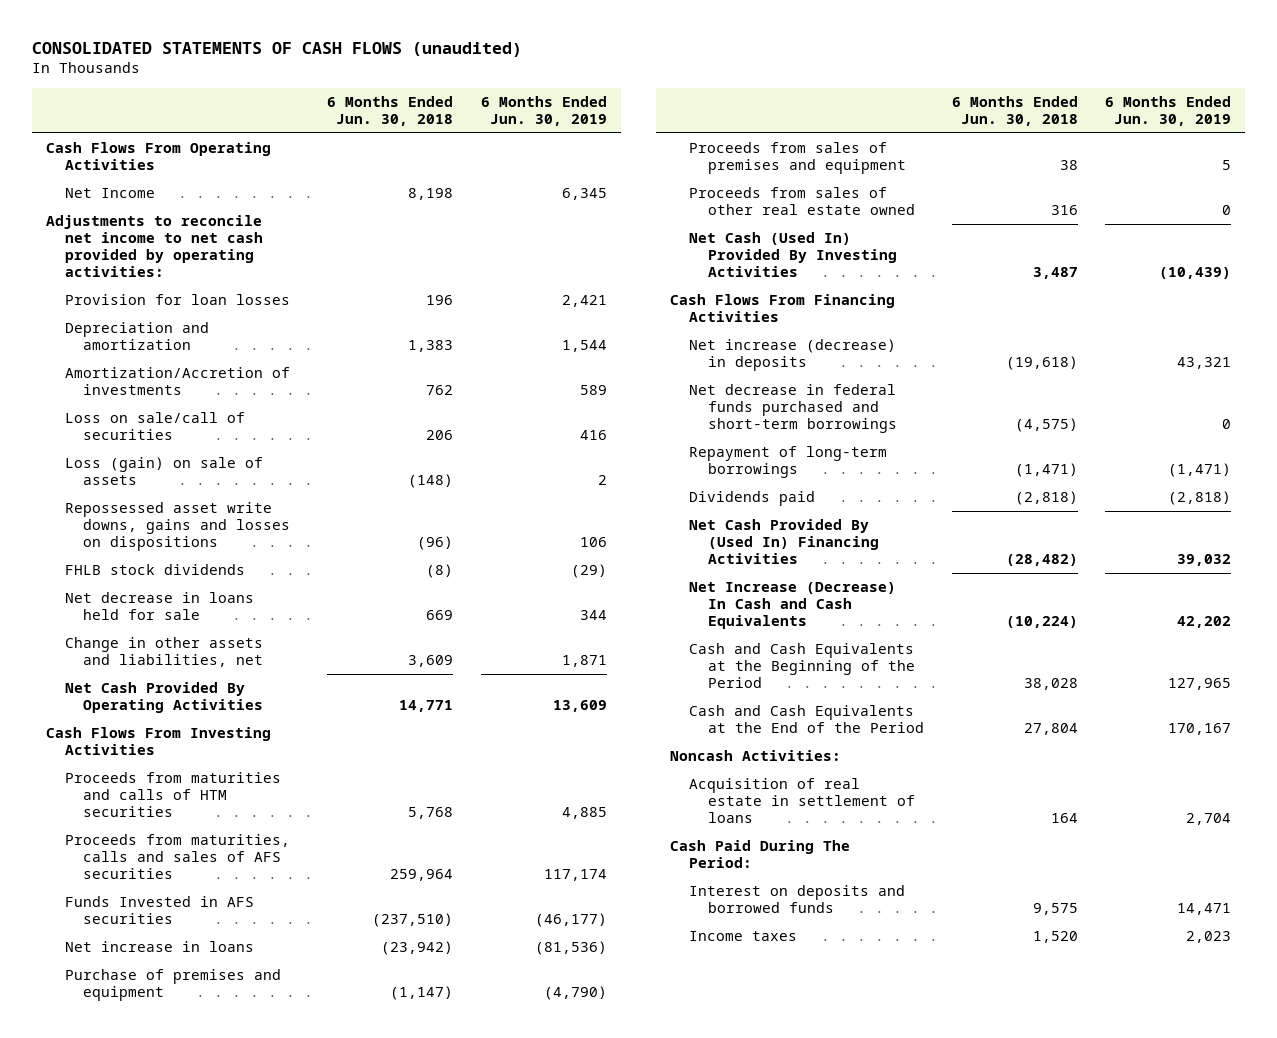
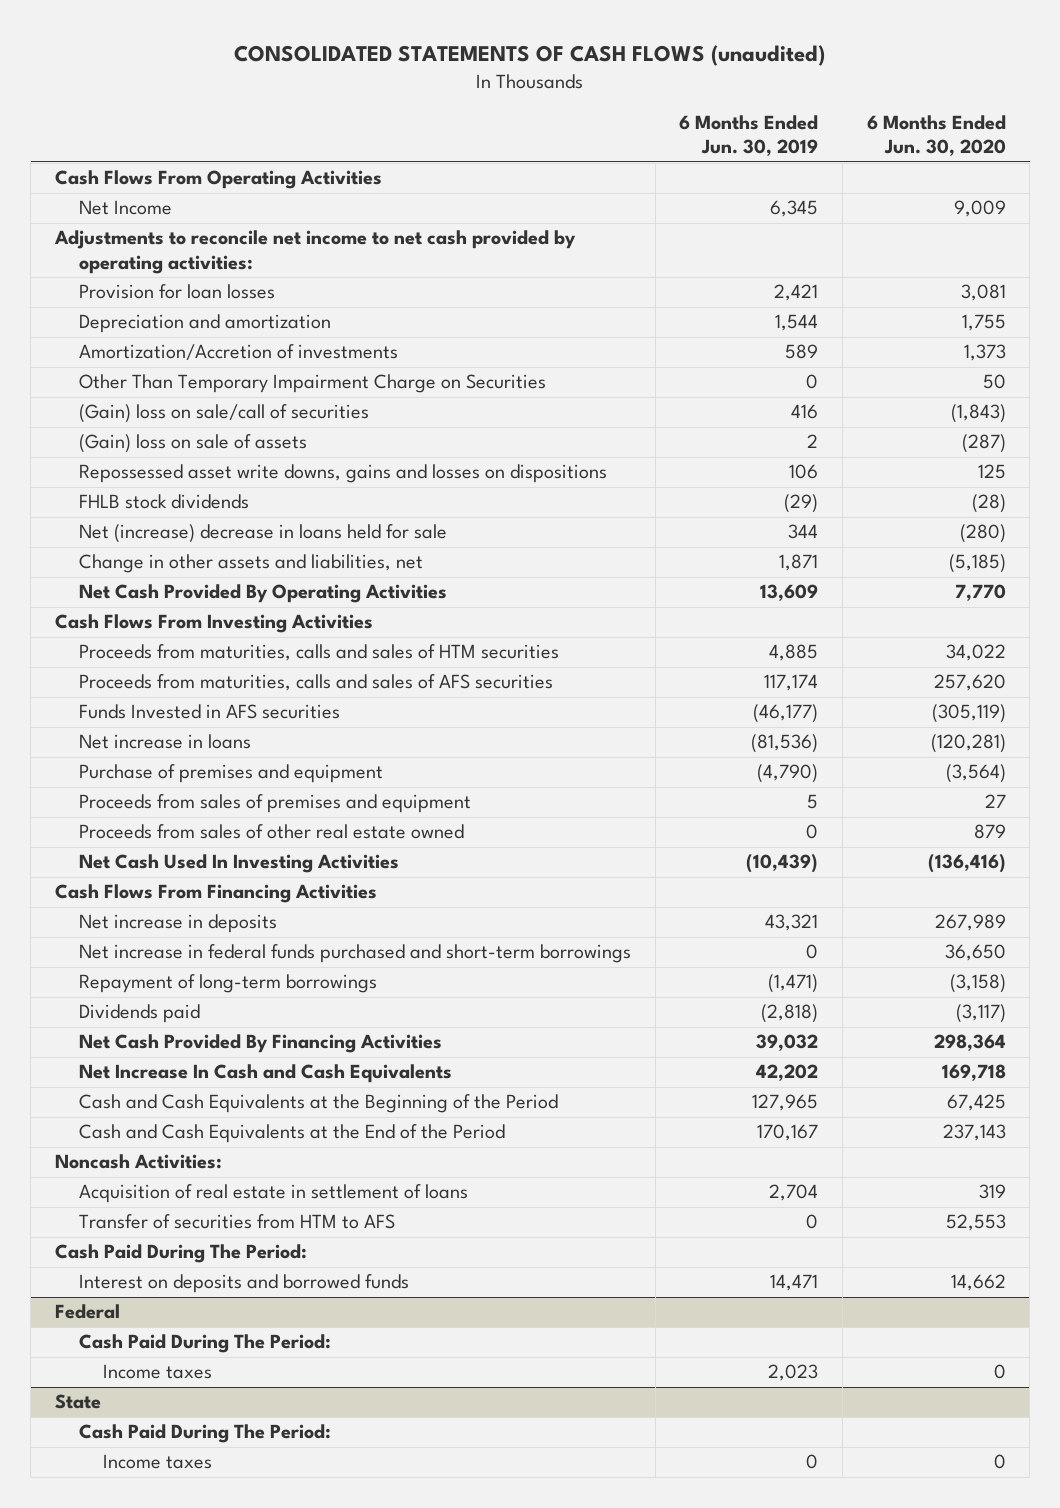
[327,95,454,126] 6 Months Ended Jun. 30, 2018 -> none
none -> [866,115,1006,157] 6 Months Ended Jun. 30, 2020
none -> [78,374,546,394] Other Than Temporary Impairment Charge on Securities
[64,412,245,441] Loss on sale/call of securities -> [78,404,369,424] (Gain) loss on sale/call of securities
[64,457,263,486] Loss (gain) on sale of assets -> [78,434,307,454] (Gain) loss on sale of assets
[64,592,254,621] Net decrease in loans held for sale -> [78,524,447,544] Net (increase) decrease in loans held for sale
[64,772,281,818] Proceeds from maturities and calls of HTM securities -> [78,644,559,662] Proceeds from maturities, calls and sales of HTM securities
[689,232,897,278] Net Cash (Used In) Provided By Investing Activities -> [78,854,399,874] Net Cash Used In Investing Activities
[689,339,897,372] Net increase (decrease) in deposits -> [78,914,277,934] Net increase in deposits
[689,384,897,434] Net decrease in federal funds purchased and short-term borrowings -> [78,944,631,964] Net increase in federal funds purchased and short-term borrowings
[689,519,879,565] Net Cash Provided By (Used In) Financing Activities -> [78,1034,442,1054] Net Cash Provided By Financing Activities
[689,582,897,630] Net Increase (Decrease) In Cash and Cash Equivalents -> [78,1064,452,1084] Net Increase In Cash and Cash Equivalents
none -> [78,1214,395,1230] Transfer of securities from HTM to AFS
none -> [54,1304,120,1320] Federal
none -> [78,1334,331,1354] Cash Paid During The Period:
none -> [54,1394,101,1410] State
none -> [78,1424,331,1444] Cash Paid During The Period:
none -> [103,1454,213,1470] Income taxes

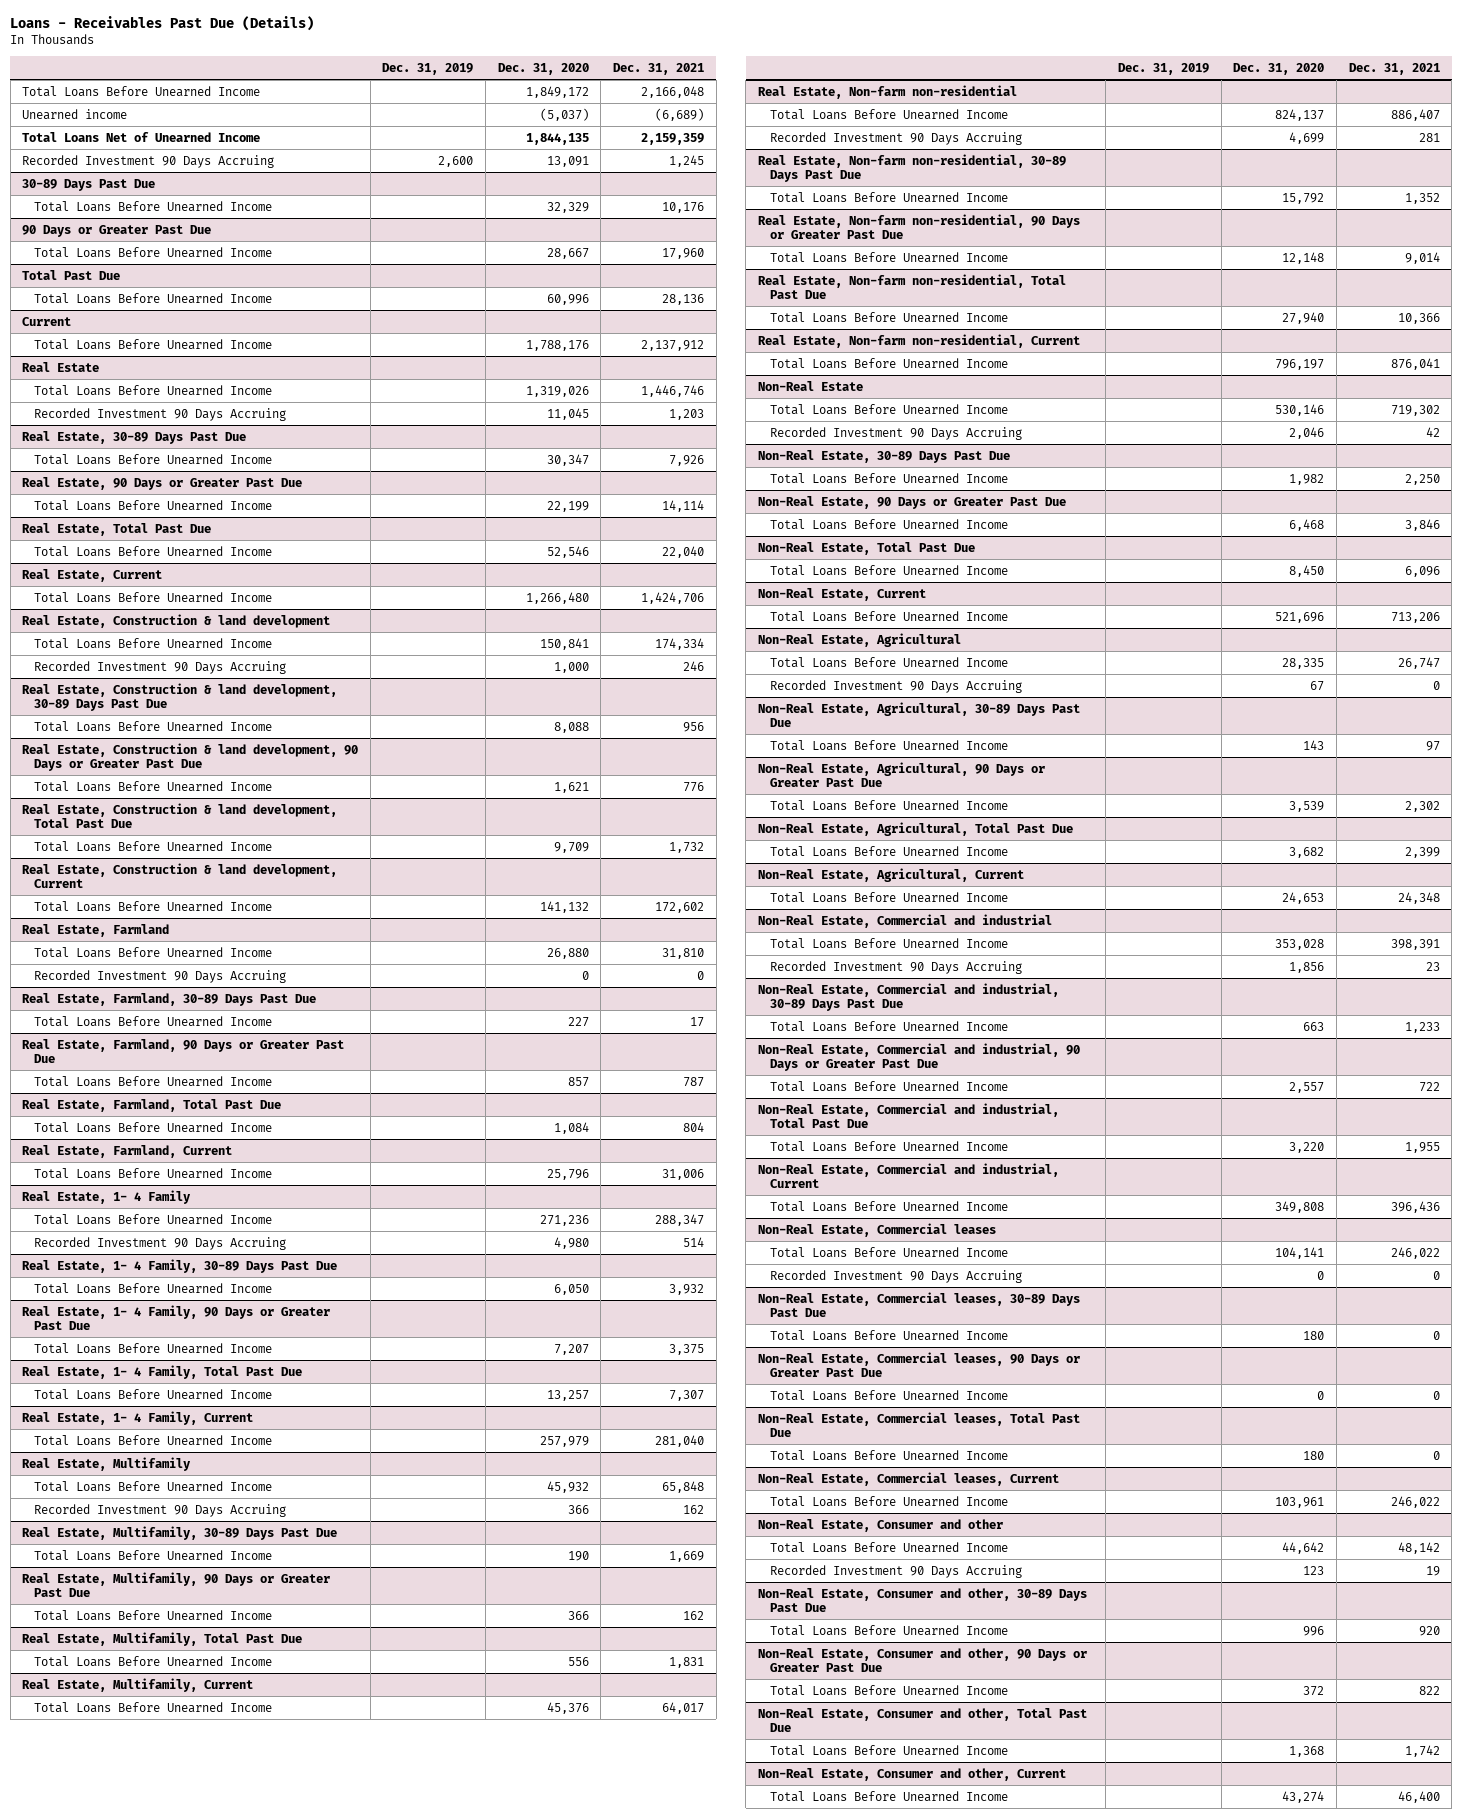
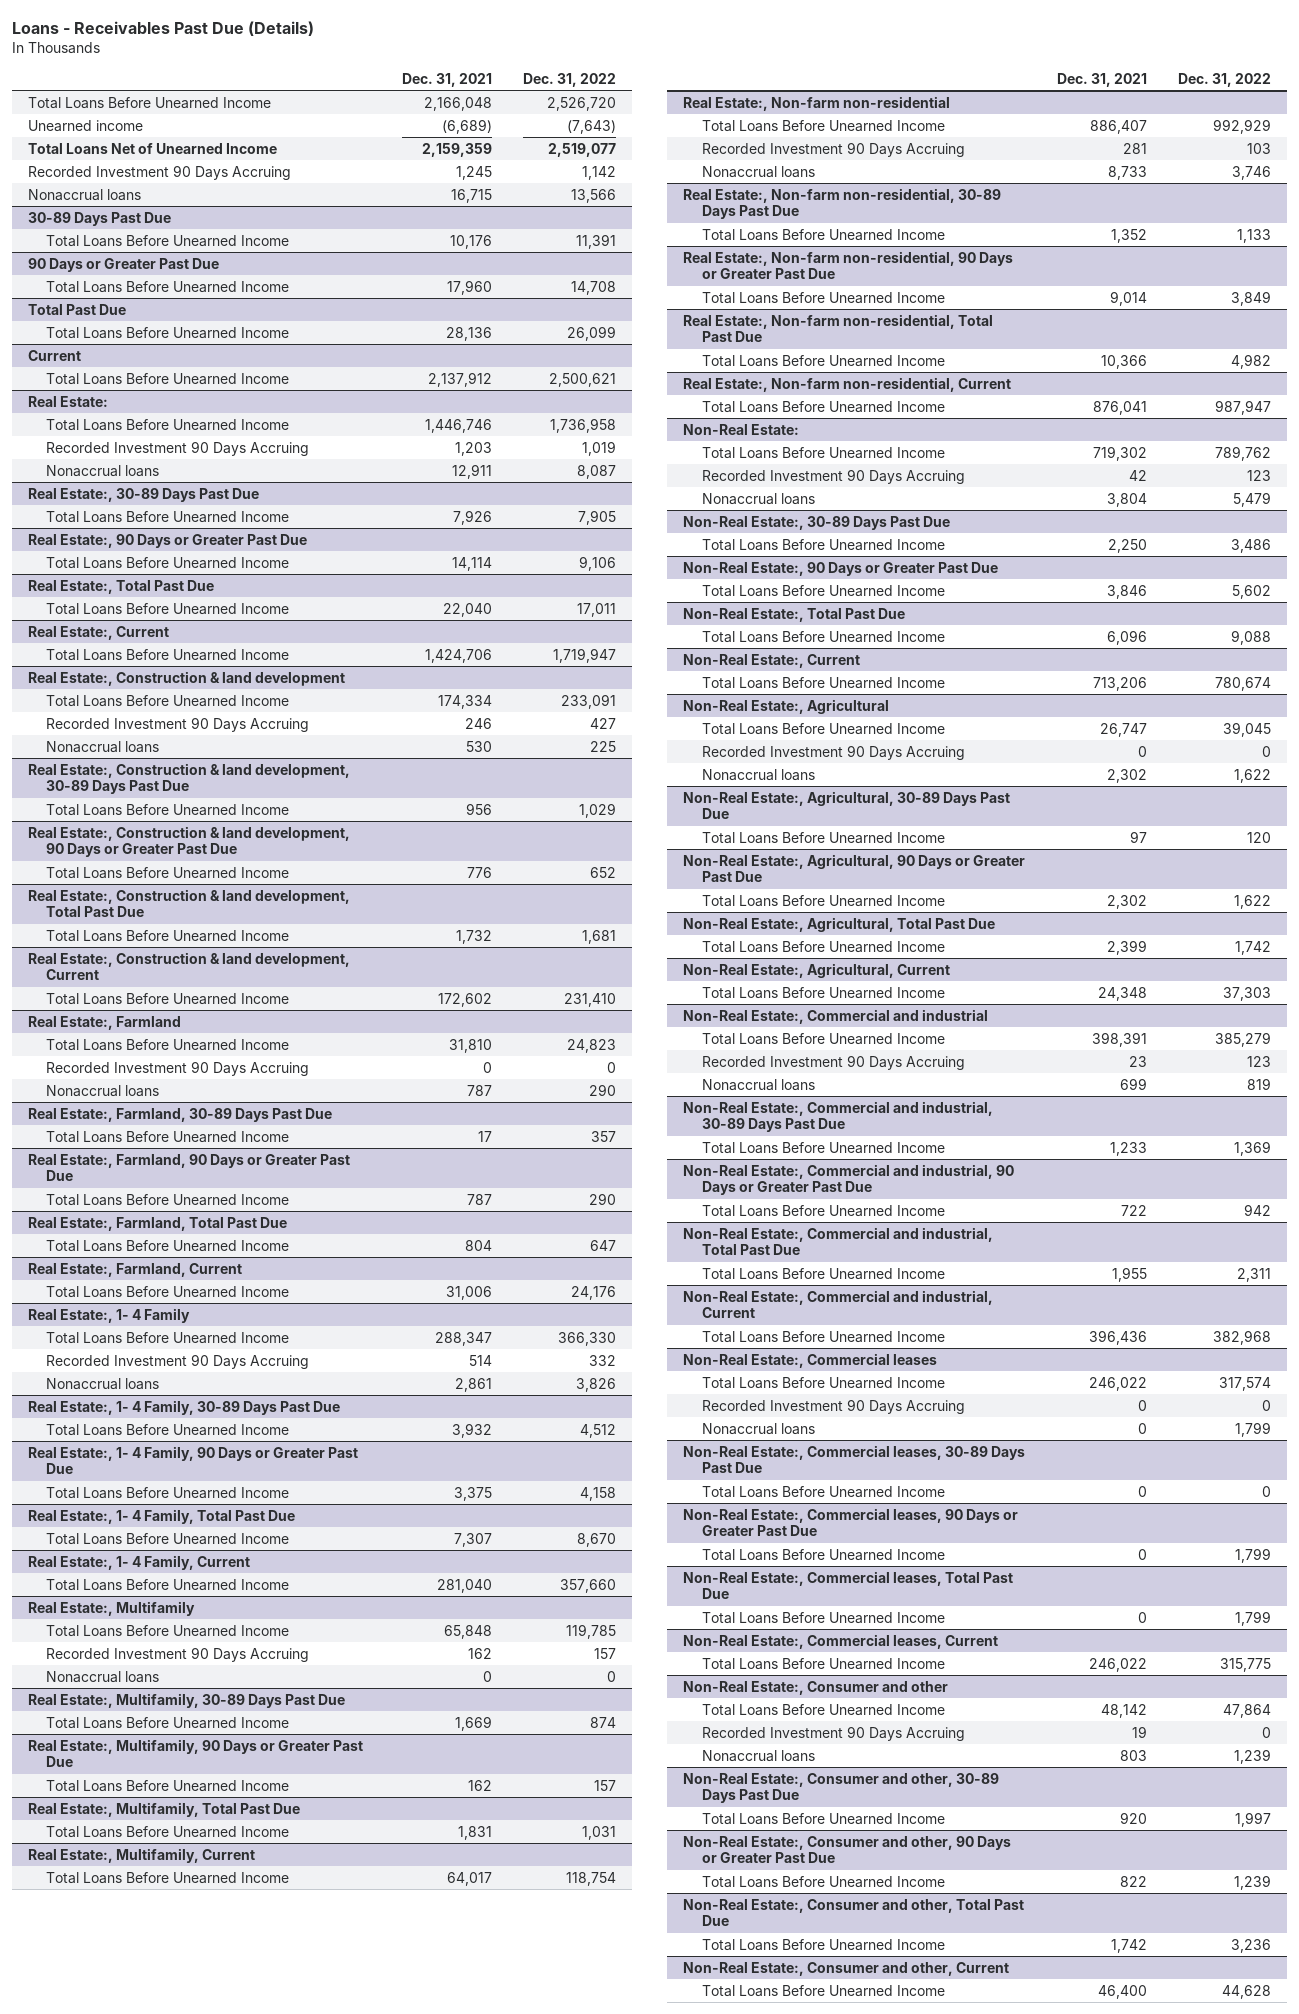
[382,62,474,75] Dec. 31, 2019 -> none
[497,62,589,75] Dec. 31, 2020 -> none
none -> [523,72,617,87] Dec. 31, 2022
none -> [27,188,141,201] Nonaccrual loans
[22,361,100,372] Real Estate -> [27,395,108,407] Real Estate:
none -> [46,464,160,477] Nonaccrual loans
[22,430,247,444] Real Estate, 30-89 Days Past Due -> [27,487,259,502] Real Estate:, 30-89 Days Past Due
[22,476,303,490] Real Estate, 90 Days or Greater Past Due -> [27,533,307,548] Real Estate:, 90 Days or Greater Past Due
[22,522,212,536] Real Estate, Total Past Due -> [27,579,214,594] Real Estate:, Total Past Due
[22,568,163,582] Real Estate, Current -> [27,625,169,640] Real Estate:, Current
[22,613,331,628] Real Estate, Construction & land development -> [27,670,345,686] Real Estate:, Construction & land development
none -> [46,740,160,753] Nonaccrual loans
[22,682,338,711] Real Estate, Construction & land development, 30-89 Days Past Due -> [27,762,350,795] Real Estate:, Construction & land development, 30-89 Days Past Due
[22,742,359,771] Real Estate, Construction & land development, 90 Days or Greater Past Due -> [27,825,350,858] Real Estate:, Construction & land development, 90 Days or Greater Past Due
[22,802,338,828] Real Estate, Construction & land development, Total Past Due -> [27,888,350,918] Real Estate:, Construction & land development, Total Past Due
[22,862,338,888] Real Estate, Construction & land development, Current -> [27,951,350,981] Real Estate:, Construction & land development, Current
[22,923,170,937] Real Estate, Farmland -> [27,1015,181,1030] Real Estate:, Farmland
none -> [46,1084,160,1097] Nonaccrual loans
[22,992,317,1006] Real Estate, Farmland, 30-89 Days Past Due -> [27,1107,332,1122] Real Estate:, Farmland, 30-89 Days Past Due
[22,1038,345,1063] Real Estate, Farmland, 90 Days or Greater Past Due -> [27,1153,350,1182] Real Estate:, Farmland, 90 Days or Greater Past Due
[22,1098,282,1112] Real Estate, Farmland, Total Past Due -> [27,1216,287,1231] Real Estate:, Farmland, Total Past Due
[22,1144,233,1158] Real Estate, Farmland, Current -> [27,1262,242,1277] Real Estate:, Farmland, Current
[22,1189,192,1204] Real Estate, 1- 4 Family -> [27,1307,190,1323] Real Estate:, 1- 4 Family
none -> [46,1377,160,1390] Nonaccrual loans
[22,1258,338,1273] Real Estate, 1- 4 Family, 30-89 Days Past Due -> [27,1399,340,1415] Real Estate:, 1- 4 Family, 30-89 Days Past Due
[22,1304,331,1330] Real Estate, 1- 4 Family, 90 Days or Greater Past Due -> [27,1445,358,1475] Real Estate:, 1- 4 Family, 90 Days or Greater Past Due
[22,1364,303,1379] Real Estate, 1- 4 Family, Total Past Due -> [27,1508,295,1524] Real Estate:, 1- 4 Family, Total Past Due
[22,1410,254,1425] Real Estate, 1- 4 Family, Current -> [27,1554,250,1570] Real Estate:, 1- 4 Family, Current
[22,1456,192,1471] Real Estate, Multifamily -> [27,1600,195,1616] Real Estate:, Multifamily
none -> [46,1670,160,1683] Nonaccrual loans
[22,1525,338,1540] Real Estate, Multifamily, 30-89 Days Past Due -> [27,1692,345,1708] Real Estate:, Multifamily, 30-89 Days Past Due
[22,1571,331,1597] Real Estate, Multifamily, 90 Days or Greater Past Due -> [27,1738,363,1768] Real Estate:, Multifamily, 90 Days or Greater Past Due
[22,1631,303,1646] Real Estate, Multifamily, Total Past Due -> [27,1801,300,1817] Real Estate:, Multifamily, Total Past Due
[22,1677,254,1692] Real Estate, Multifamily, Current -> [27,1847,255,1863] Real Estate:, Multifamily, Current
[757,84,1017,99] Real Estate, Non-farm non-residential -> [682,95,950,111] Real Estate:, Non-farm non-residential
none -> [701,165,815,178] Nonaccrual loans
[757,153,1066,182] Real Estate, Non-farm non-residential, 30-89 Days Past Due -> [682,187,1001,220] Real Estate:, Non-farm non-residential, 30-89 Days Past Due
[757,213,1080,239] Real Estate, Non-farm non-residential, 90 Days or Greater Past Due -> [682,250,1013,280] Real Estate:, Non-farm non-residential, 90 Days or Greater Past Due
[757,273,1066,299] Real Estate, Non-farm non-residential, Total Past Due -> [682,313,993,343] Real Estate:, Non-farm non-residential, Total Past Due
[757,333,1080,348] Real Estate, Non-farm non-residential, Current -> [682,376,1011,392] Real Estate:, Non-farm non-residential, Current
[757,380,863,391] Non-Real Estate -> [682,423,799,435] Non-Real Estate:
none -> [701,492,815,505] Nonaccrual loans
[757,449,1010,463] Non-Real Estate, 30-89 Days Past Due -> [682,515,950,530] Non-Real Estate:, 30-89 Days Past Due
[757,495,1066,509] Non-Real Estate, 90 Days or Greater Past Due -> [682,561,998,576] Non-Real Estate:, 90 Days or Greater Past Due
[757,541,975,555] Non-Real Estate, Total Past Due -> [682,607,905,622] Non-Real Estate:, Total Past Due
[757,587,926,601] Non-Real Estate, Current -> [682,653,860,668] Non-Real Estate:, Current
[757,632,961,647] Non-Real Estate, Agricultural -> [682,698,889,714] Non-Real Estate:, Agricultural
none -> [701,768,815,781] Nonaccrual loans
[757,701,1080,727] Non-Real Estate, Agricultural, 30-89 Days Past Due -> [682,790,1010,820] Non-Real Estate:, Agricultural, 30-89 Days Past Due
[757,761,1045,787] Non-Real Estate, Agricultural, 90 Days or Greater Past Due -> [682,853,1025,883] Non-Real Estate:, Agricultural, 90 Days or Greater Past Due
[757,821,1073,836] Non-Real Estate, Agricultural, Total Past Due -> [682,916,995,932] Non-Real Estate:, Agricultural, Total Past Due
[757,867,1024,882] Non-Real Estate, Agricultural, Current -> [682,962,950,978] Non-Real Estate:, Agricultural, Current
[757,913,1052,928] Non-Real Estate, Commercial and industrial -> [682,1008,988,1024] Non-Real Estate:, Commercial and industrial
none -> [701,1078,815,1091] Nonaccrual loans
[757,982,1059,1011] Non-Real Estate, Commercial and industrial, 30-89 Days Past Due -> [682,1100,993,1133] Non-Real Estate:, Commercial and industrial, 30-89 Days Past Due
[757,1042,1080,1071] Non-Real Estate, Commercial and industrial, 90 Days or Greater Past Due -> [682,1163,1014,1196] Non-Real Estate:, Commercial and industrial, 90 Days or Greater Past Due
[757,1102,1059,1128] Non-Real Estate, Commercial and industrial, Total Past Due -> [682,1226,993,1256] Non-Real Estate:, Commercial and industrial, Total Past Due
[757,1162,1059,1188] Non-Real Estate, Commercial and industrial, Current -> [682,1289,993,1319] Non-Real Estate:, Commercial and industrial, Current
[757,1222,996,1237] Non-Real Estate, Commercial leases -> [682,1352,937,1368] Non-Real Estate:, Commercial leases
none -> [701,1422,815,1435] Nonaccrual loans
[757,1291,1080,1317] Non-Real Estate, Commercial leases, 30-89 Days Past Due -> [682,1444,1025,1474] Non-Real Estate:, Commercial leases, 30-89 Days Past Due
[757,1351,1080,1377] Non-Real Estate, Commercial leases, 90 Days or Greater Past Due -> [682,1507,1018,1537] Non-Real Estate:, Commercial leases, 90 Days or Greater Past Due
[757,1411,1080,1437] Non-Real Estate, Commercial leases, Total Past Due -> [682,1570,1013,1600] Non-Real Estate:, Commercial leases, Total Past Due
[757,1471,1059,1486] Non-Real Estate, Commercial leases, Current -> [682,1633,998,1649] Non-Real Estate:, Commercial leases, Current
[757,1518,1003,1532] Non-Real Estate, Consumer and other -> [682,1680,948,1695] Non-Real Estate:, Consumer and other
none -> [701,1749,815,1762] Nonaccrual loans
[757,1587,1087,1612] Non-Real Estate, Consumer and other, 30-89 Days Past Due -> [682,1772,999,1804] Non-Real Estate:, Consumer and other, 30-89 Days Past Due
[757,1647,1087,1672] Non-Real Estate, Consumer and other, 90 Days or Greater Past Due -> [682,1835,1011,1864] Non-Real Estate:, Consumer and other, 90 Days or Greater Past Due
[757,1707,1087,1732] Non-Real Estate, Consumer and other, Total Past Due -> [682,1898,1024,1927] Non-Real Estate:, Consumer and other, Total Past Due
[757,1767,1066,1781] Non-Real Estate, Consumer and other, Current -> [682,1961,1009,1976] Non-Real Estate:, Consumer and other, Current

